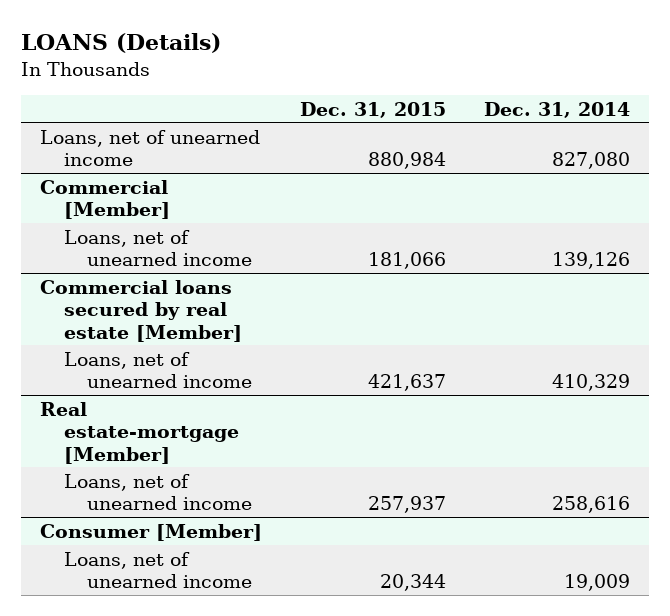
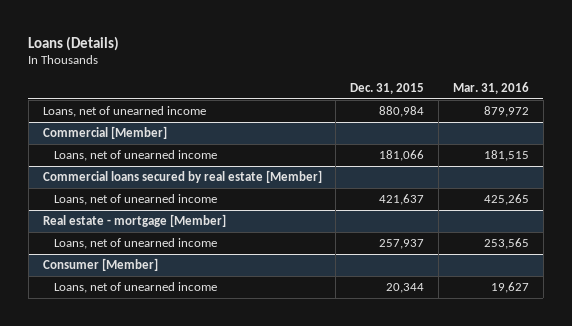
[20,33,221,54] LOANS (Details) -> [28,35,120,51] Loans (Details)
[483,101,630,118] Dec. 31, 2014 -> none
none -> [453,81,530,94] Mar. 31, 2016
[39,401,239,464] Real estate-mortgage [Member] -> [42,214,226,228] Real estate - mortgage [Member]

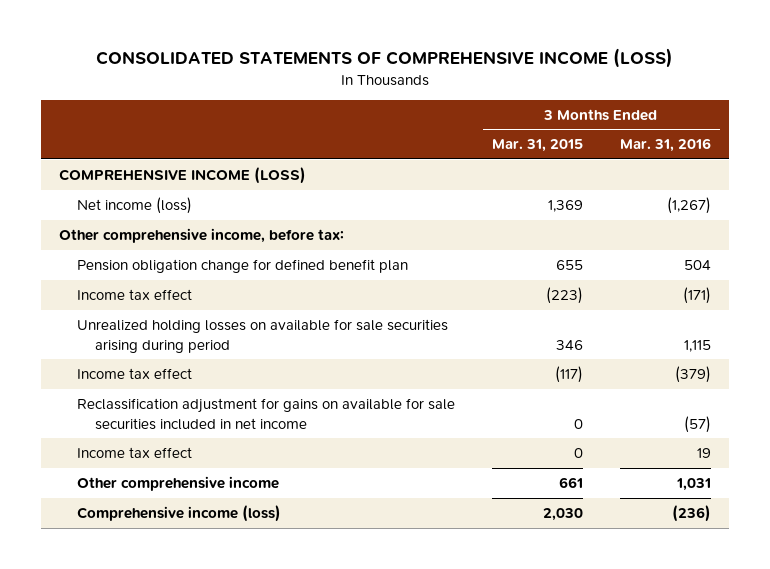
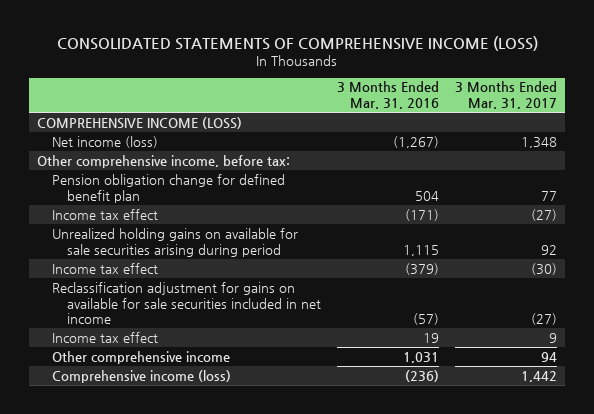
[491,139,583,153] Mar. 31, 2015 -> none
none -> [455,81,558,110] 3 Months Ended Mar. 31, 2017
[77,318,449,353] Unrealized holding losses on available for sale securities arising during period -> [52,227,299,257] Unrealized holding gains on available for sale securities arising during period

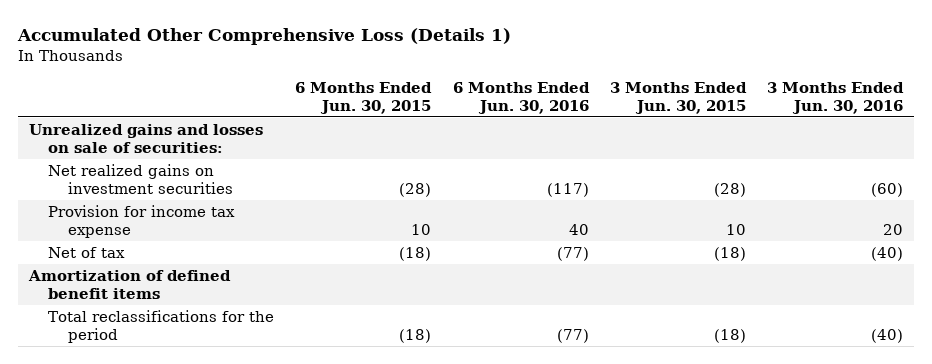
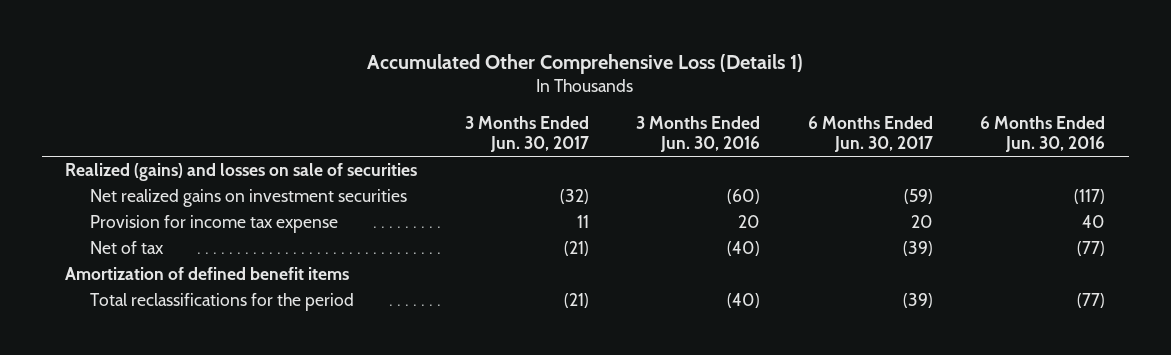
[295,81,433,114] 6 Months Ended Jun. 30, 2015 -> none
[610,81,748,114] 3 Months Ended Jun. 30, 2015 -> none
none -> [464,115,589,153] 3 Months Ended Jun. 30, 2017
none -> [807,115,933,153] 6 Months Ended Jun. 30, 2017
[28,123,263,153] Unrealized gains and losses on sale of securities: -> [65,162,418,181] Realized (gains) and losses on sale of securities

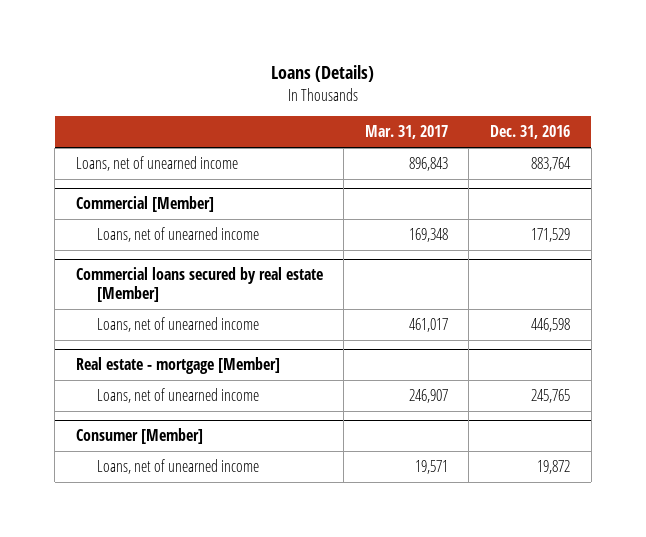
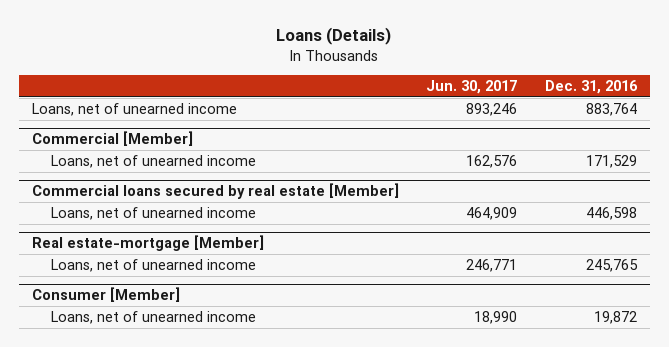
[364,125,448,140] Mar. 31, 2017 -> none
none -> [426,80,518,95] Jun. 30, 2017
[75,357,280,375] Real estate - mortgage [Member] -> [32,235,265,252] Real estate-mortgage [Member]

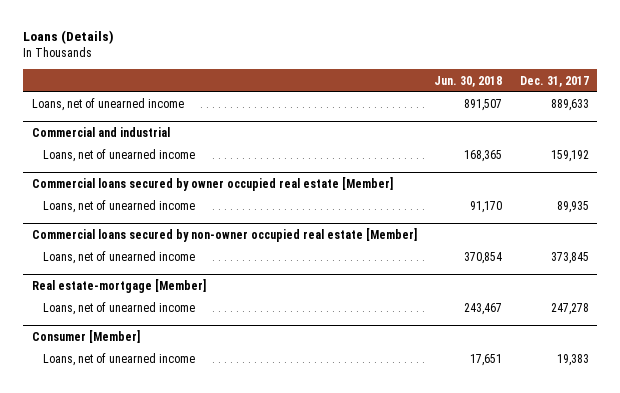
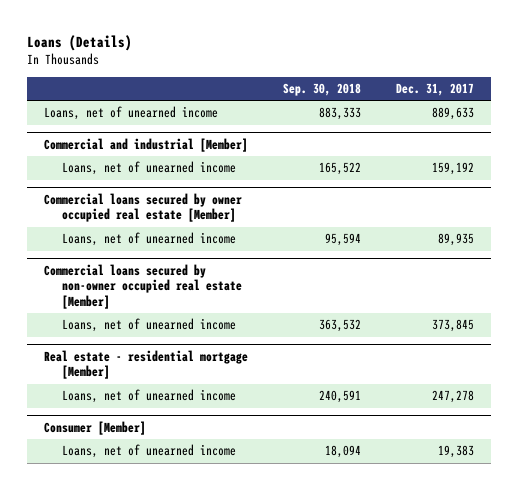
[434,75,503,87] Jun. 30, 2018 -> none
none -> [283,83,362,97] Sep. 30, 2018
[31,127,170,138] Commercial and industrial -> [44,138,249,153] Commercial and industrial [Member]
[31,279,206,294] Real estate-mortgage [Member] -> [44,350,249,380] Real estate - residential mortgage [Member]

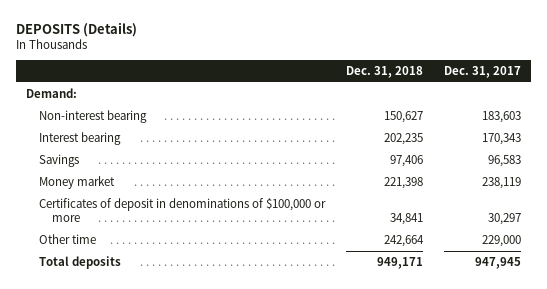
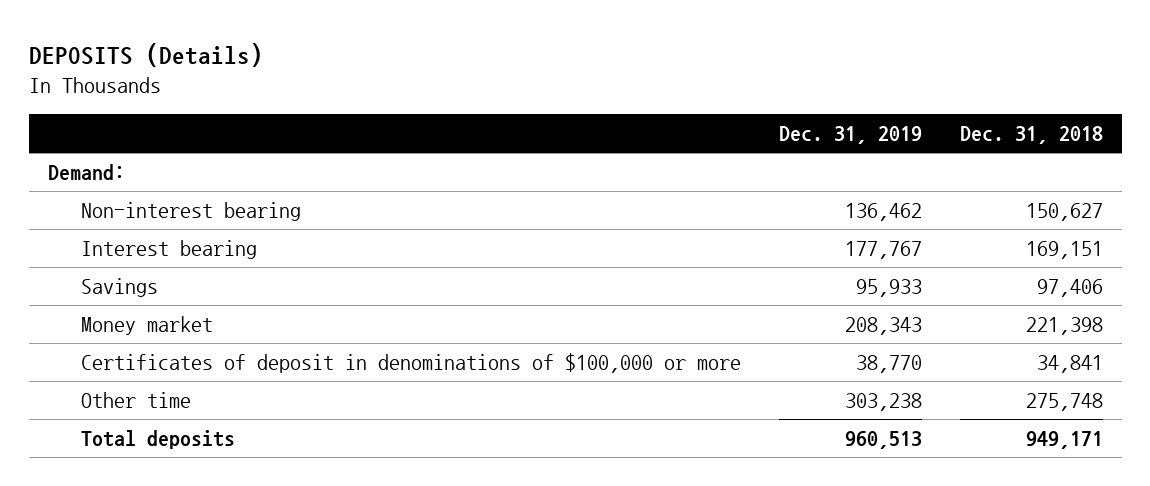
[443,66,521,79] Dec. 31, 2017 -> none
none -> [778,126,922,145] Dec. 31, 2019
[383,132,423,145] 202,235 -> [1025,241,1103,260] 169,151
[383,234,424,247] 242,664 -> [1025,393,1103,412] 275,748

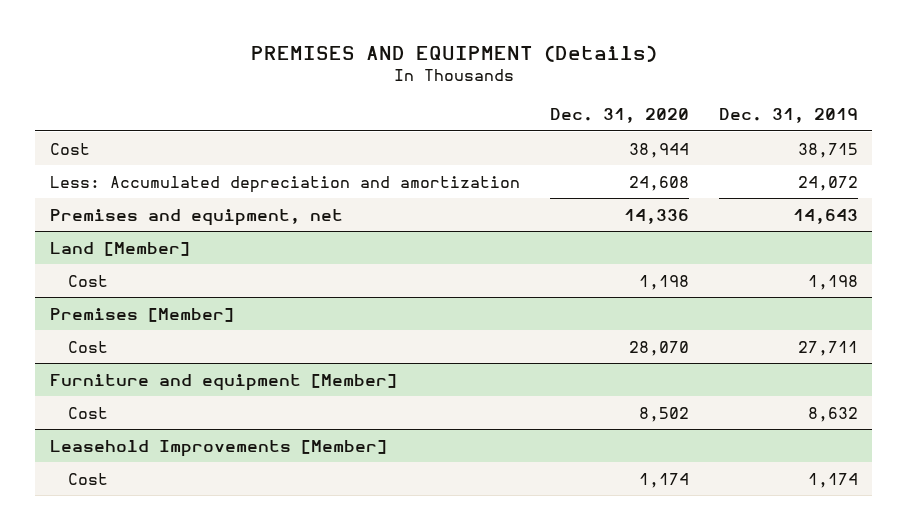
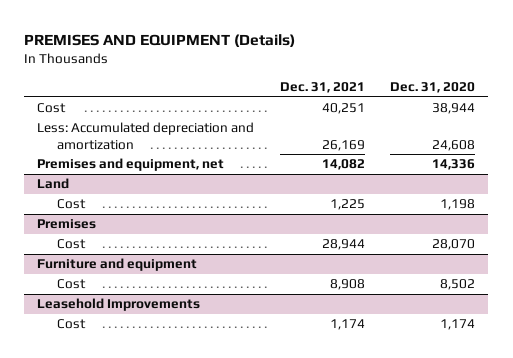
[718,108,858,124] Dec. 31, 2019 -> none
none -> [279,82,365,94] Dec. 31, 2021
[49,241,190,256] Land [Member] -> [37,178,70,190] Land
[49,307,234,322] Premises [Member] -> [37,219,97,230] Premises
[49,373,397,391] Furniture and equipment [Member] -> [37,258,198,272] Furniture and equipment
[49,439,387,457] Leasehold Improvements [Member] -> [37,298,201,312] Leasehold Improvements

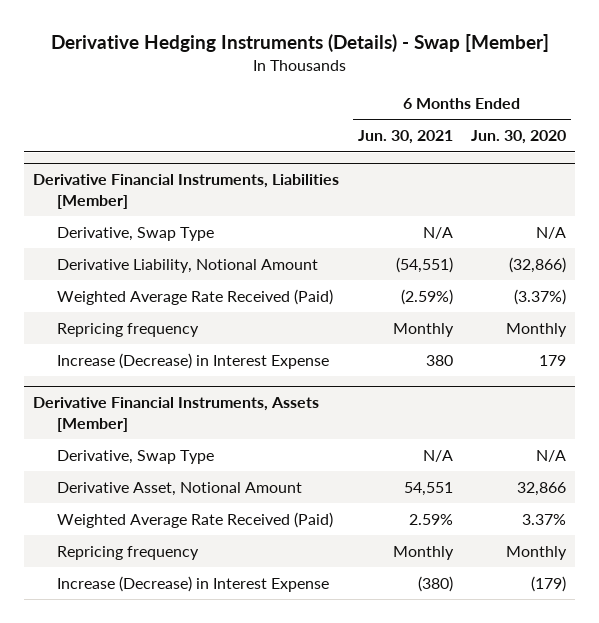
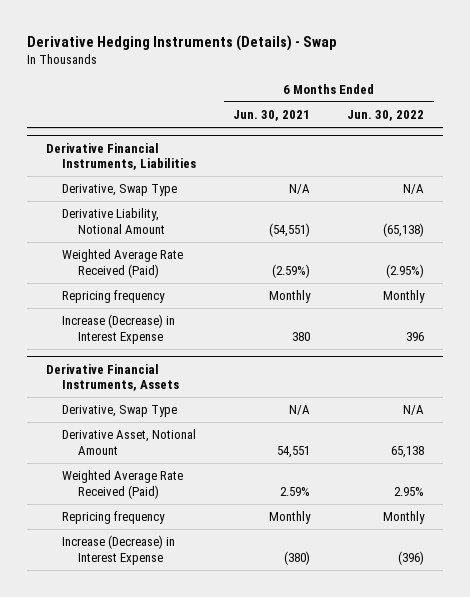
[50,33,549,52] Derivative Hedging Instruments (Details) - Swap [Member] -> [26,34,337,51] Derivative Hedging Instruments (Details) - Swap
[471,130,567,145] Jun. 30, 2020 -> none
none -> [347,110,425,122] Jun. 30, 2022
[33,174,340,209] Derivative Financial Instruments, Liabilities [Member] -> [45,142,196,171] Derivative Financial Instruments, Liabilities
[33,397,320,432] Derivative Financial Instruments, Assets [Member] -> [45,363,179,392] Derivative Financial Instruments, Assets

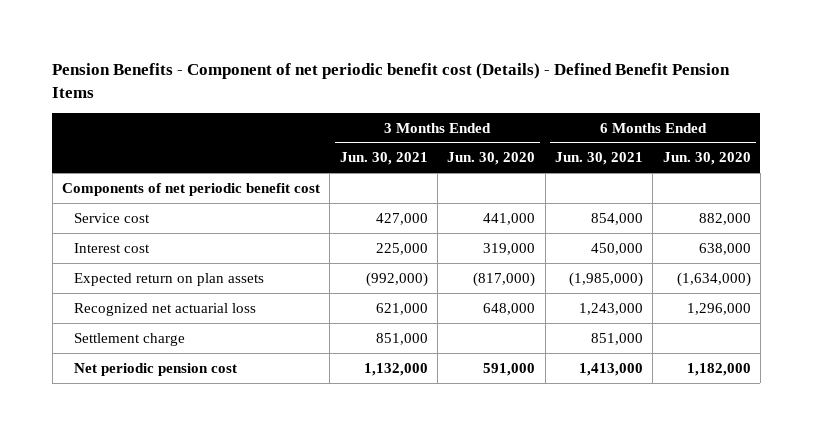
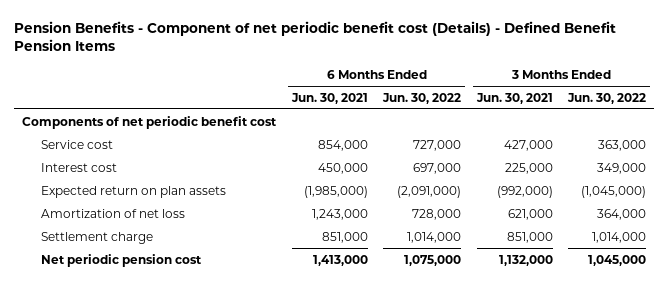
[447,152,536,166] Jun. 30, 2020 -> none
[662,152,751,166] Jun. 30, 2020 -> none
none -> [382,92,462,104] Jun. 30, 2022
none -> [567,92,647,104] Jun. 30, 2022
[73,302,256,316] Recognized net actuarial loss -> [40,208,185,218] Amortization of net loss

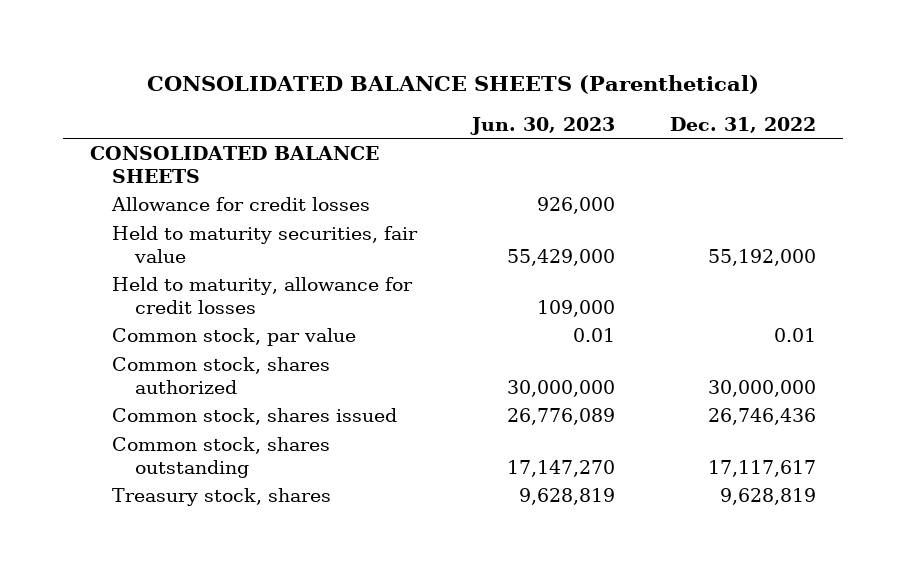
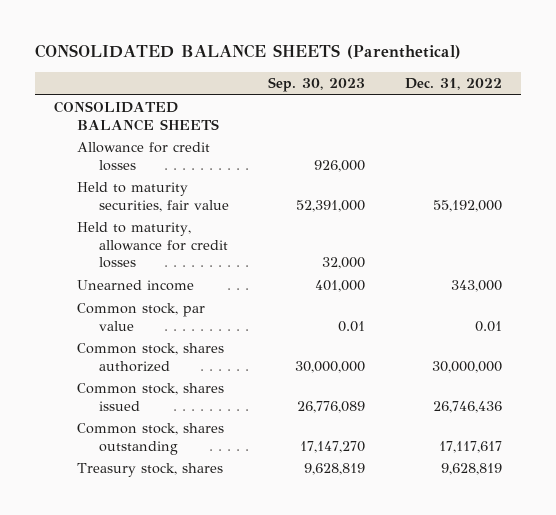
[470,116,616,135] Jun. 30, 2023 -> none
none -> [268,77,366,93] Sep. 30, 2023
none -> [76,280,194,292] Unearned income

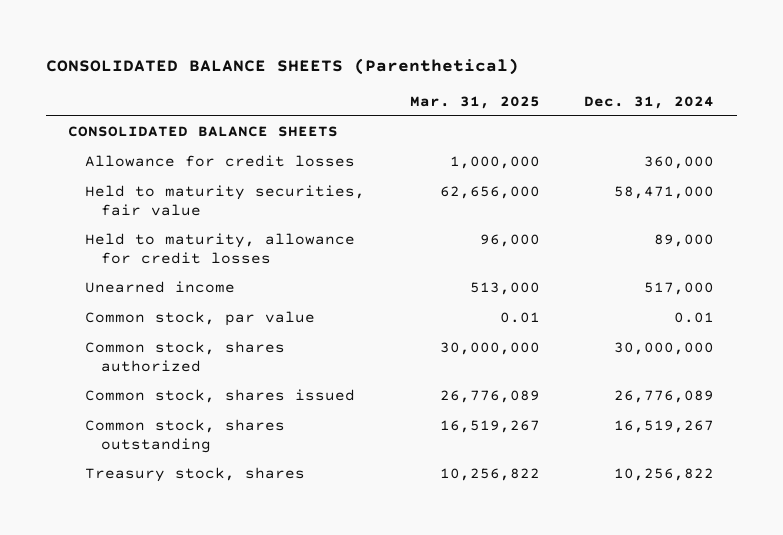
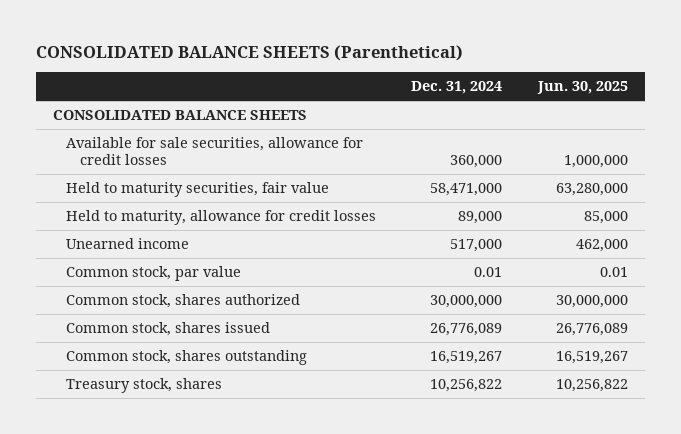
[409,95,540,109] Mar. 31, 2025 -> none
none -> [536,81,628,95] Jun. 30, 2025
[84,155,355,168] Allowance for credit losses -> [66,137,364,165] Available for sale securities, allowance for credit losses

